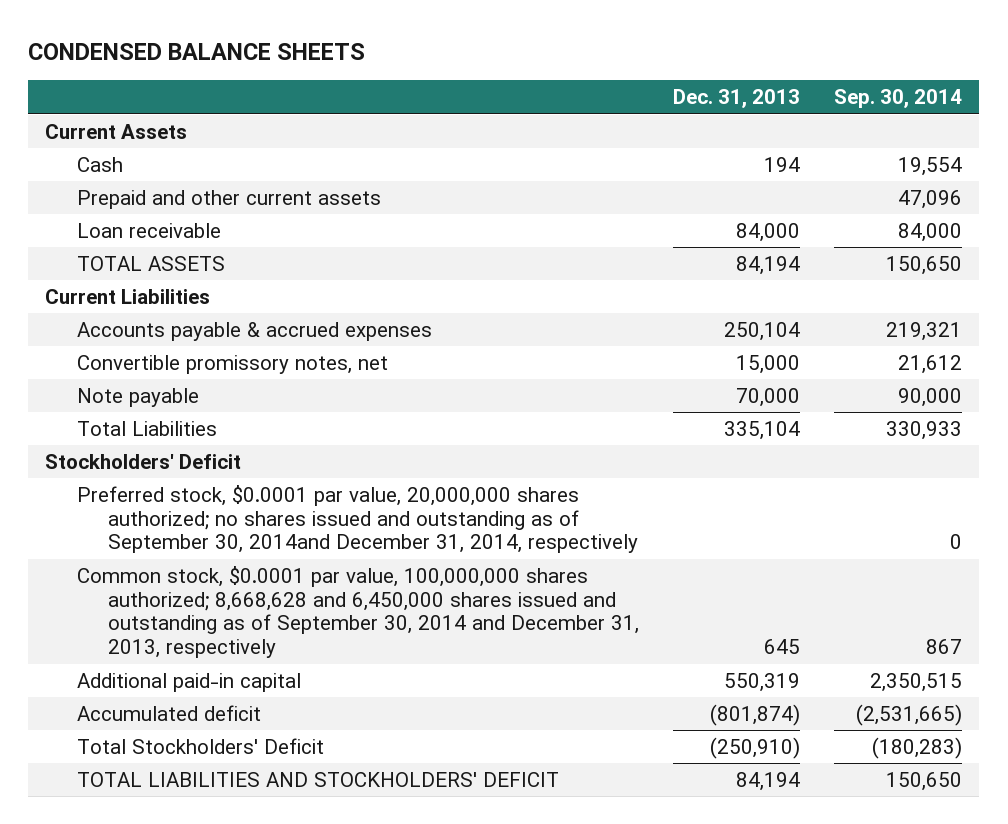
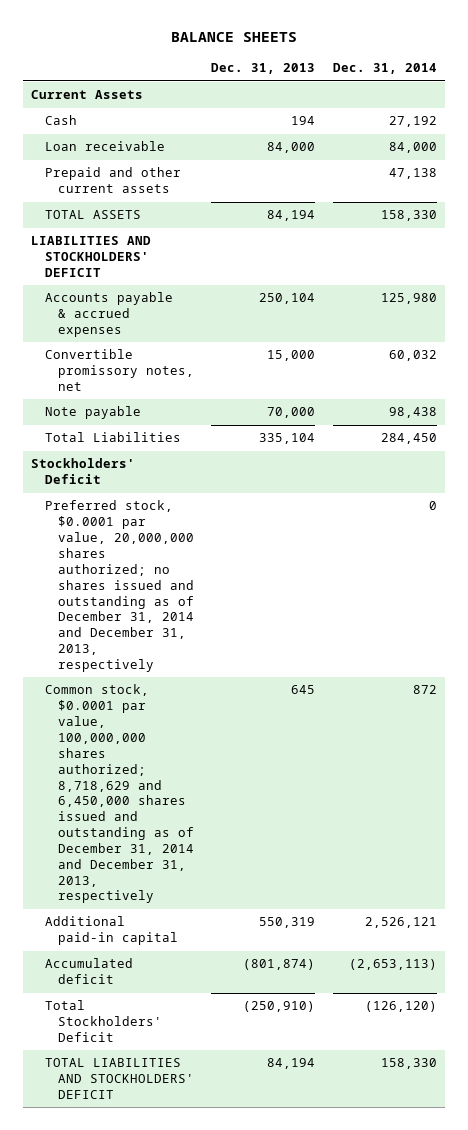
[28,42,366,60] CONDENSED BALANCE SHEETS -> [170,32,297,43] BALANCE SHEETS
[834,89,963,109] Sep. 30, 2014 -> none
none -> [332,63,437,75] Dec. 31, 2014
[76,189,381,209] Prepaid and other current assets -> [44,167,181,194] Prepaid and other current assets
[45,288,211,304] Current Liabilities -> none
none -> [31,236,152,278] LIABILITIES AND STOCKHOLDERS' DEFICIT
[76,484,639,554] Preferred stock, $0.0001 par value, 20,000,000 shares authorized; no shares issued and outstanding as of September 30, 2014and December 31, 2014, respectively -> [44,500,195,672] Preferred stock, $0.0001 par value, 20,000,000 shares authorized; no shares issued and outstanding as of December 31, 2014 and December 31, 2013, respectively
[76,565,640,659] Common stock, $0.0001 par value, 100,000,000 shares authorized; 8,668,628 and 6,450,000 shares issued and outstanding as of September 30, 2014 and December 31, 2013, respectively -> [44,684,195,904] Common stock, $0.0001 par value, 100,000,000 shares authorized; 8,718,629 and 6,450,000 shares issued and outstanding as of December 31, 2014 and December 31, 2013, respectively

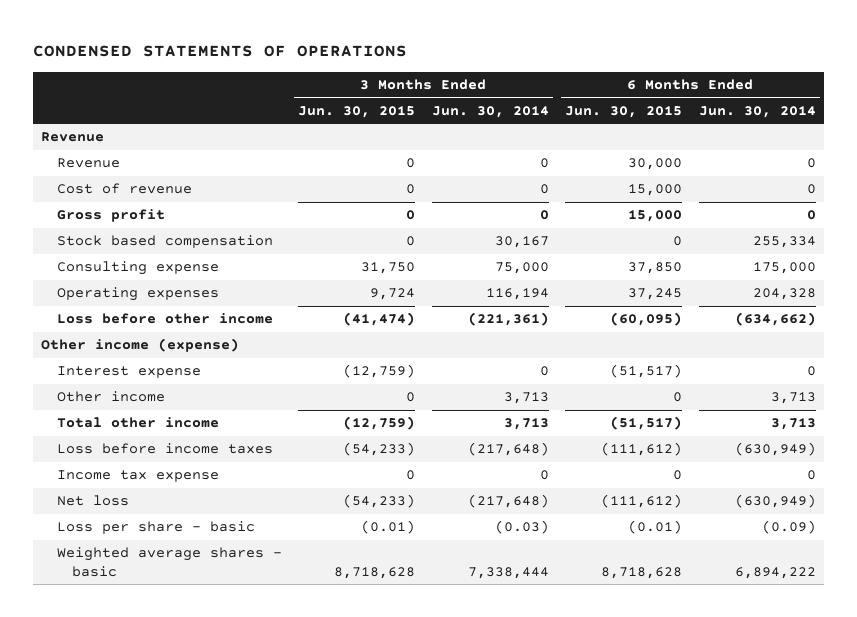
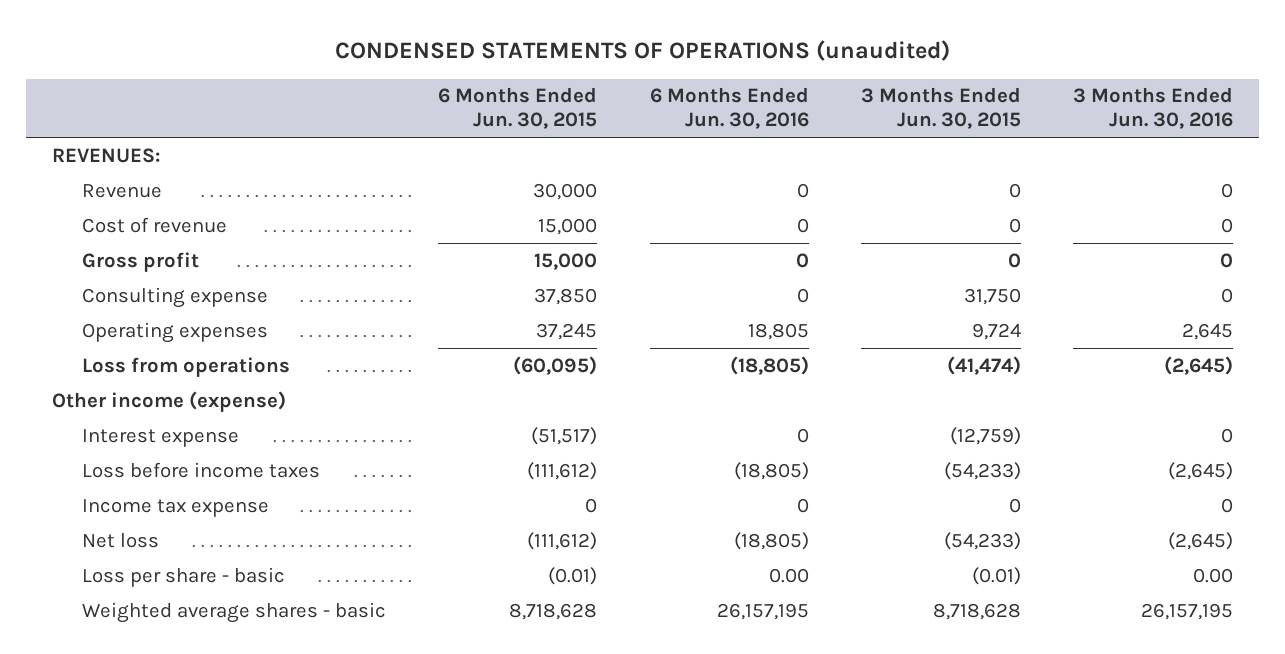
[32,45,407,58] CONDENSED STATEMENTS OF OPERATIONS -> [334,39,950,61] CONDENSED STATEMENTS OF OPERATIONS (unaudited)
[431,105,549,118] Jun. 30, 2014 -> none
[698,105,816,118] Jun. 30, 2014 -> none
none -> [649,87,809,130] 6 Months Ended Jun. 30, 2016
none -> [1072,87,1233,130] 3 Months Ended Jun. 30, 2016
[41,132,105,143] Revenue -> [52,147,162,163] REVENUES:
[56,235,273,249] Stock based compensation -> none
[56,313,273,325] Loss before other income -> [82,356,291,377] Loss from operations
[56,391,165,403] Other income -> none
[56,417,219,429] Total other income -> none

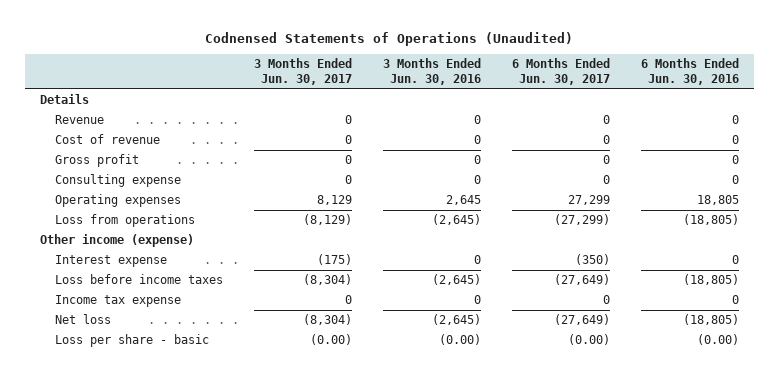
[334,39,950,61] CONDENSED STATEMENTS OF OPERATIONS (unaudited) -> [205,31,574,46] Codnensed Statements of Operations (Unaudited)
[438,87,598,130] 6 Months Ended Jun. 30, 2015 -> none
[860,87,1021,130] 3 Months Ended Jun. 30, 2015 -> none
none -> [254,58,353,86] 3 Months Ended Jun. 30, 2017
none -> [511,58,610,86] 6 Months Ended Jun. 30, 2017
[52,147,162,163] REVENUES: -> none
none -> [40,94,90,105] Details
[82,601,387,623] Weighted average shares - basic -> none
[768,567,809,583] 0.00 -> [696,334,739,346] (0.00)
[1192,567,1233,583] 0.00 -> [439,334,482,346] (0.00)

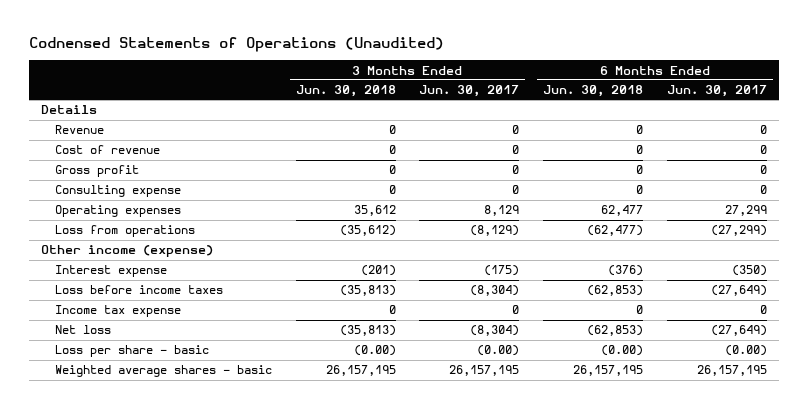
[383,58,482,86] 3 Months Ended Jun. 30, 2016 -> none
[640,58,739,86] 6 Months Ended Jun. 30, 2016 -> none
none -> [295,85,396,98] Jun. 30, 2018
none -> [542,85,643,98] Jun. 30, 2018
none -> [54,365,272,378] Weighted average shares - basic

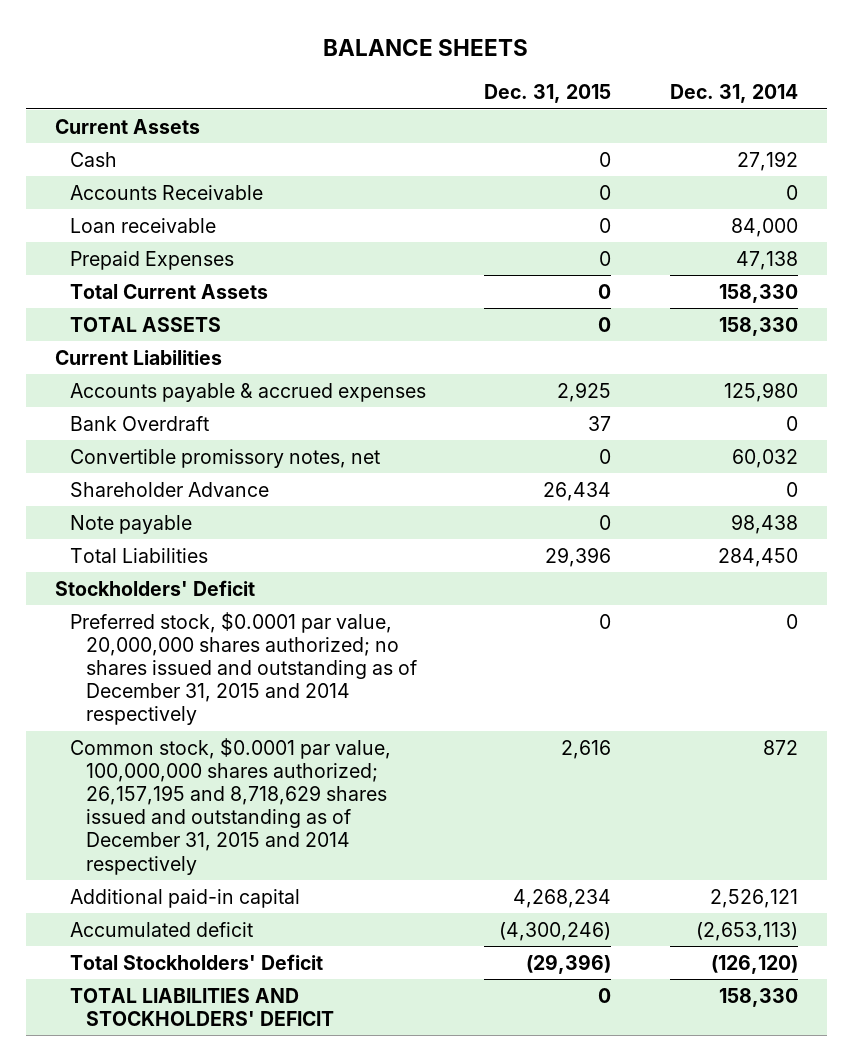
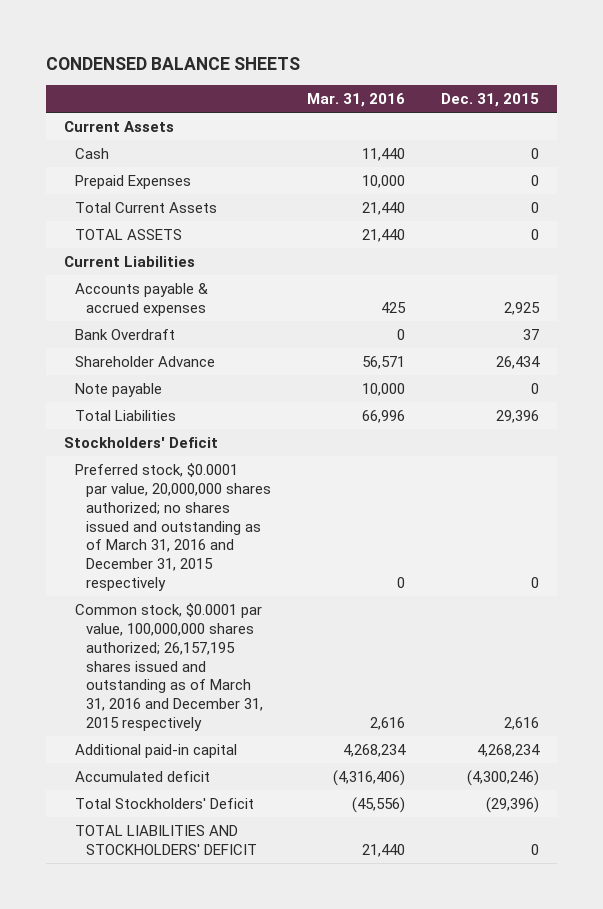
[323,39,529,57] BALANCE SHEETS -> [46,56,301,70] CONDENSED BALANCE SHEETS
[669,84,798,104] Dec. 31, 2014 -> none
none -> [306,93,405,108] Mar. 31, 2016
[70,184,264,200] Accounts Receivable -> none
[70,217,217,233] Loan receivable -> none
[70,448,381,468] Convertible promissory notes, net -> none
[70,611,417,726] Preferred stock, $0.0001 par value, 20,000,000 shares authorized; no shares issued and outstanding as of December 31, 2015 and 2014 respectively -> [75,462,271,592] Preferred stock, $0.0001 par value, 20,000,000 shares authorized; no shares issued and outstanding as of March 31, 2016 and December 31, 2015 respectively
[70,737,392,875] Common stock, $0.0001 par value, 100,000,000 shares authorized; 26,157,195 and 8,718,629 shares issued and outstanding as of December 31, 2015 and 2014 respectively -> [75,602,263,732] Common stock, $0.0001 par value, 100,000,000 shares authorized; 26,157,195 shares issued and outstanding as of March 31, 2016 and December 31, 2015 respectively

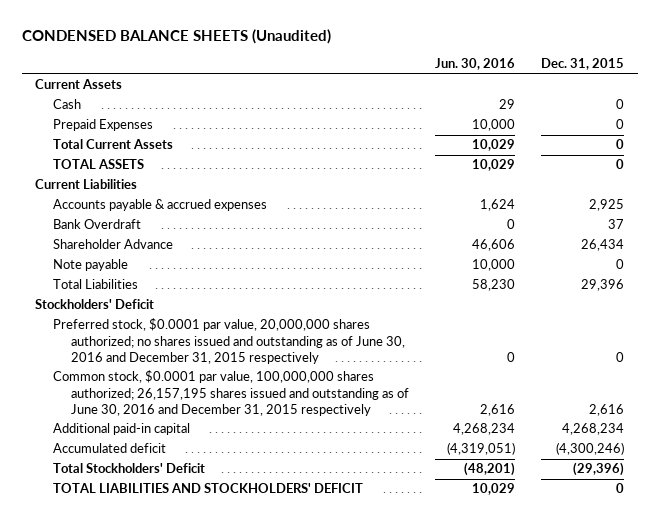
[46,56,301,70] CONDENSED BALANCE SHEETS -> [21,29,331,45] CONDENSED BALANCE SHEETS (Unaudited)
[306,93,405,108] Mar. 31, 2016 -> none
none -> [435,58,516,71] Jun. 30, 2016
[75,462,271,592] Preferred stock, $0.0001 par value, 20,000,000 shares authorized; no shares issued and outstanding as of March 31, 2016 and December 31, 2015 respectively -> [52,318,406,364] Preferred stock, $0.0001 par value, 20,000,000 shares authorized; no shares issued and outstanding as of June 30, 2016 and December 31, 2015 respectively
[75,602,263,732] Common stock, $0.0001 par value, 100,000,000 shares authorized; 26,157,195 shares issued and outstanding as of March 31, 2016 and December 31, 2015 respectively -> [52,370,410,416] Common stock, $0.0001 par value, 100,000,000 shares authorized; 26,157,195 shares issued and outstanding as of June 30, 2016 and December 31, 2015 respectively

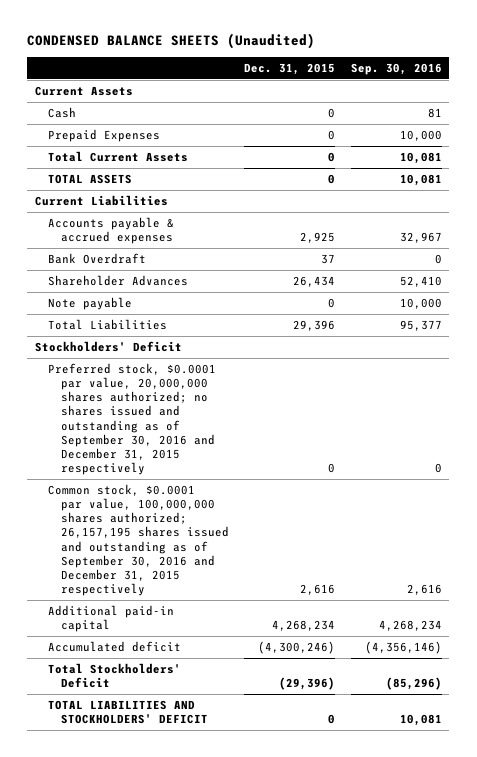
[435,58,516,71] Jun. 30, 2016 -> none
none -> [350,62,442,75] Sep. 30, 2016
[52,239,173,250] Shareholder Advance -> [47,275,188,287] Shareholder Advances
[52,318,406,364] Preferred stock, $0.0001 par value, 20,000,000 shares authorized; no shares issued and outstanding as of June 30, 2016 and December 31, 2015 respectively -> [47,363,216,475] Preferred stock, $0.0001 par value, 20,000,000 shares authorized; no shares issued and outstanding as of September 30, 2016 and December 31, 2015 respectively
[52,370,410,416] Common stock, $0.0001 par value, 100,000,000 shares authorized; 26,157,195 shares issued and outstanding as of June 30, 2016 and December 31, 2015 respectively -> [47,484,229,596] Common stock, $0.0001 par value, 100,000,000 shares authorized; 26,157,195 shares issued and outstanding as of September 30, 2016 and December 31, 2015 respectively

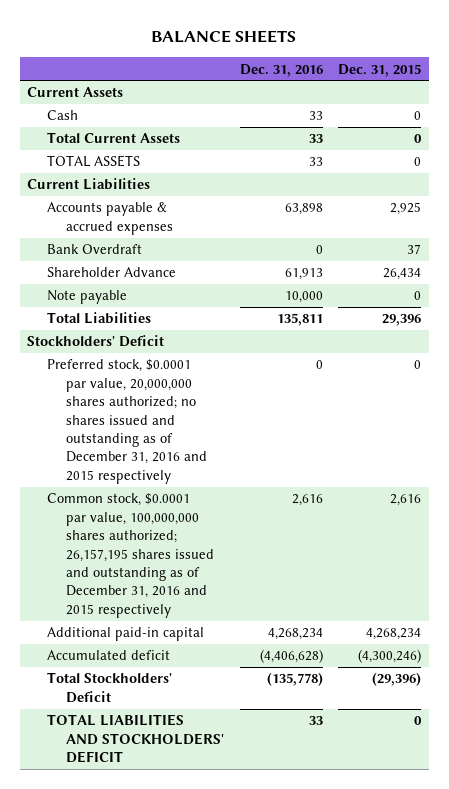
[27,33,316,50] CONDENSED BALANCE SHEETS (Unaudited) -> [151,30,297,44] BALANCE SHEETS
[350,62,442,75] Sep. 30, 2016 -> none
none -> [239,63,323,77] Dec. 31, 2016
[47,129,160,143] Prepaid Expenses -> none
[47,275,188,287] Shareholder Advances -> [46,267,176,278] Shareholder Advance
[47,363,216,475] Preferred stock, $0.0001 par value, 20,000,000 shares authorized; no shares issued and outstanding as of September 30, 2016 and December 31, 2015 respectively -> [46,359,208,484] Preferred stock, $0.0001 par value, 20,000,000 shares authorized; no shares issued and outstanding as of December 31, 2016 and 2015 respectively
[47,484,229,596] Common stock, $0.0001 par value, 100,000,000 shares authorized; 26,157,195 shares issued and outstanding as of September 30, 2016 and December 31, 2015 respectively -> [46,493,215,618] Common stock, $0.0001 par value, 100,000,000 shares authorized; 26,157,195 shares issued and outstanding as of December 31, 2016 and 2015 respectively

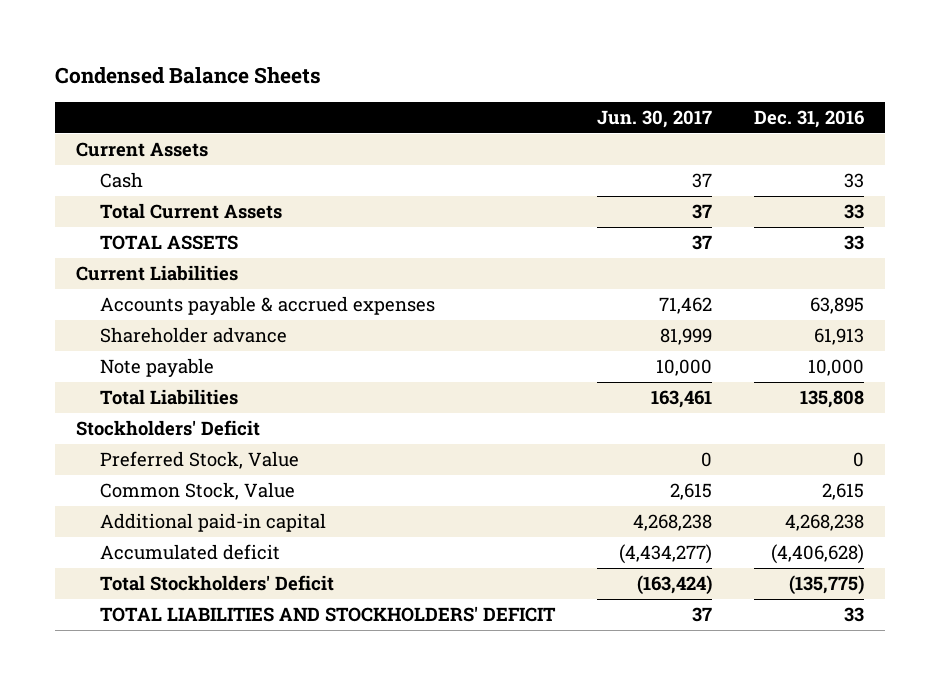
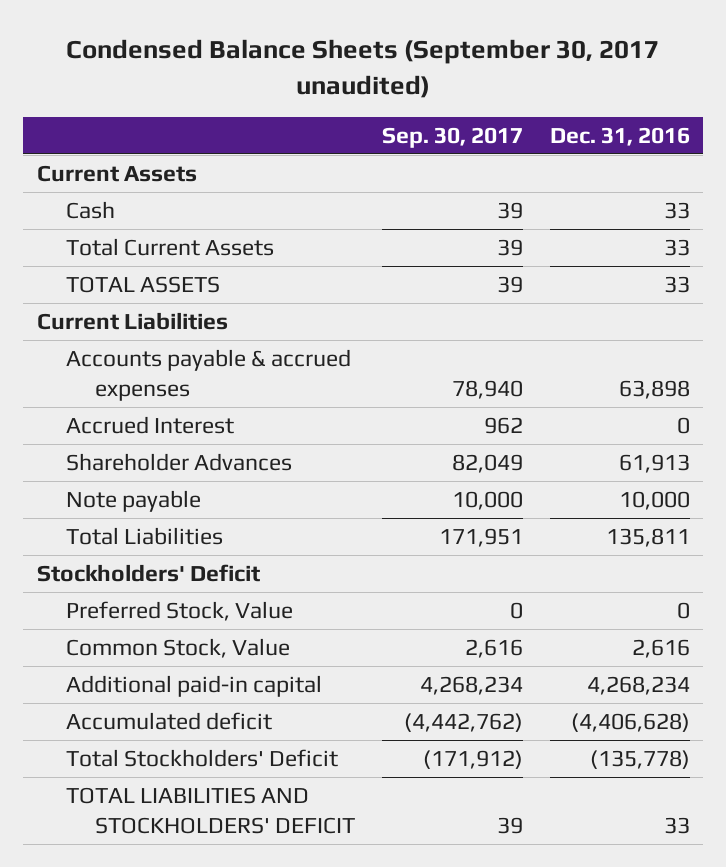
[54,67,321,85] Condensed Balance Sheets -> [66,39,660,98] Condensed Balance Sheets (September 30, 2017 unaudited)
[597,109,713,128] Jun. 30, 2017 -> none
none -> [381,126,523,148] Sep. 30, 2017
[810,297,865,315] 63,895 -> [618,379,690,399] 63,898
none -> [65,416,234,435] Accrued Interest
[99,327,287,344] Shareholder advance -> [65,453,292,472] Shareholder Advances
[800,390,865,409] 135,808 -> [605,528,690,548] 135,811
[822,483,865,501] 2,615 -> [631,639,690,659] 2,616
[785,514,865,532] 4,268,238 -> [586,676,690,696] 4,268,234
[789,575,865,596] (135,775) -> [589,750,690,770] (135,778)

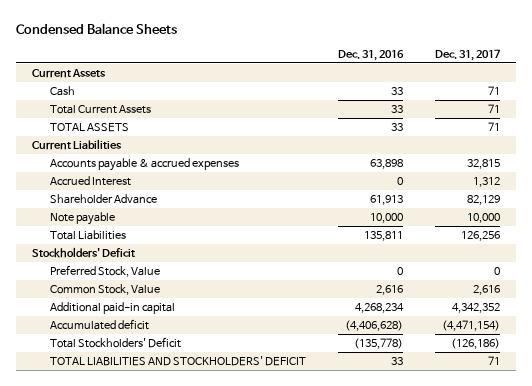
[66,39,660,98] Condensed Balance Sheets (September 30, 2017 unaudited) -> [16,22,178,34] Condensed Balance Sheets
[381,126,523,148] Sep. 30, 2017 -> none
none -> [434,48,500,61] Dec. 31, 2017
[65,453,292,472] Shareholder Advances -> [49,194,157,205] Shareholder Advance

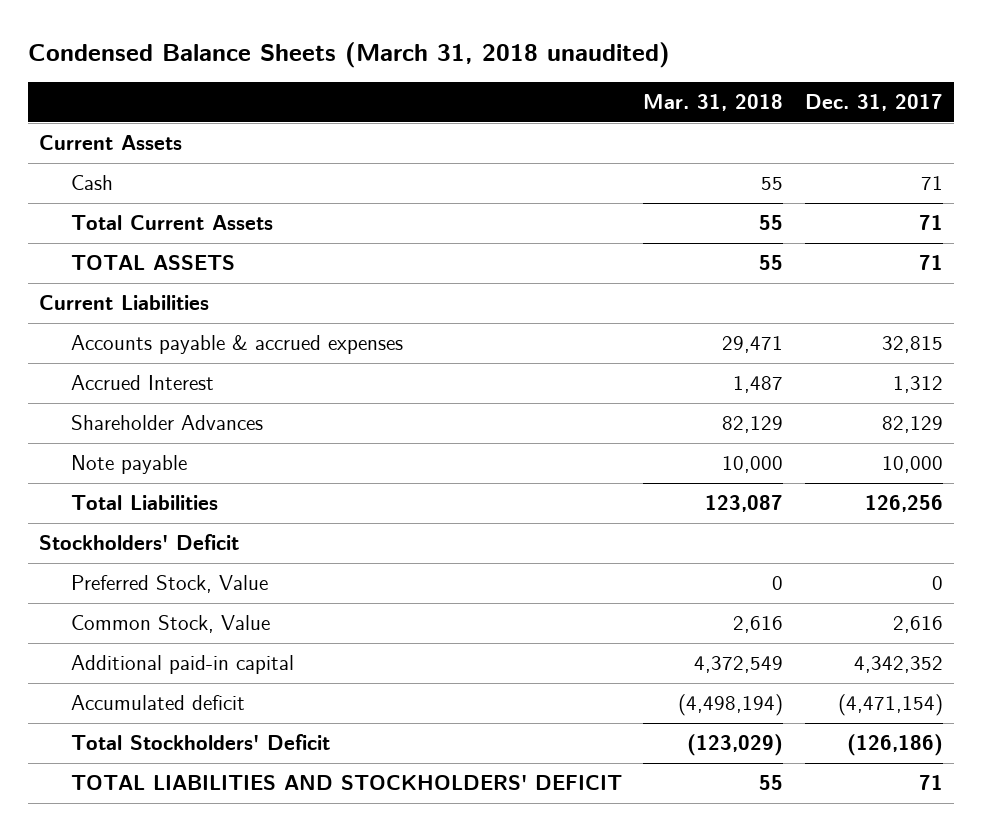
[16,22,178,34] Condensed Balance Sheets -> [28,41,671,68] Condensed Balance Sheets (March 31, 2018 unaudited)
[337,49,404,61] Dec. 31, 2016 -> none
none -> [643,94,784,112] Mar. 31, 2018
[49,194,157,205] Shareholder Advance -> [71,415,264,431] Shareholder Advances

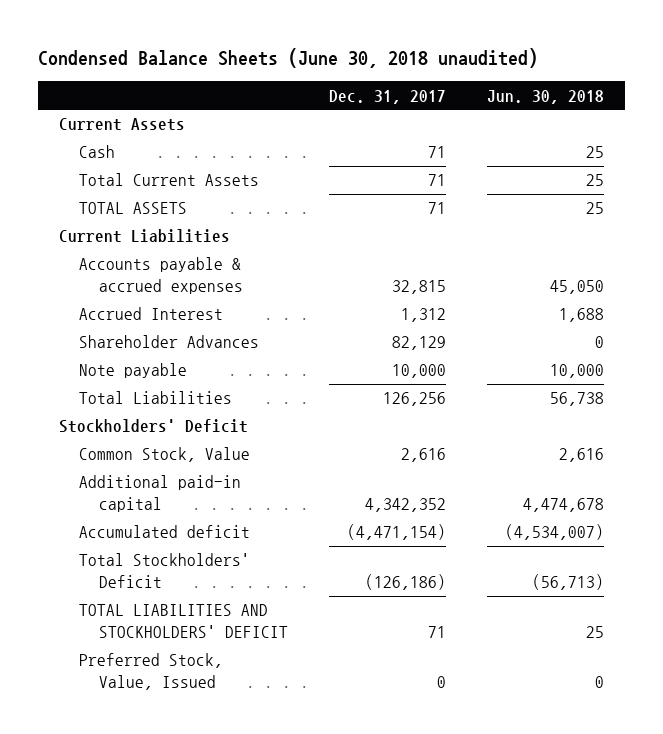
[28,41,671,68] Condensed Balance Sheets (March 31, 2018 unaudited) -> [38,48,539,69] Condensed Balance Sheets (June 30, 2018 unaudited)
[643,94,784,112] Mar. 31, 2018 -> none
none -> [487,89,605,104] Jun. 30, 2018
[71,575,269,594] Preferred Stock, Value -> none
none -> [78,653,223,691] Preferred Stock, Value, Issued

